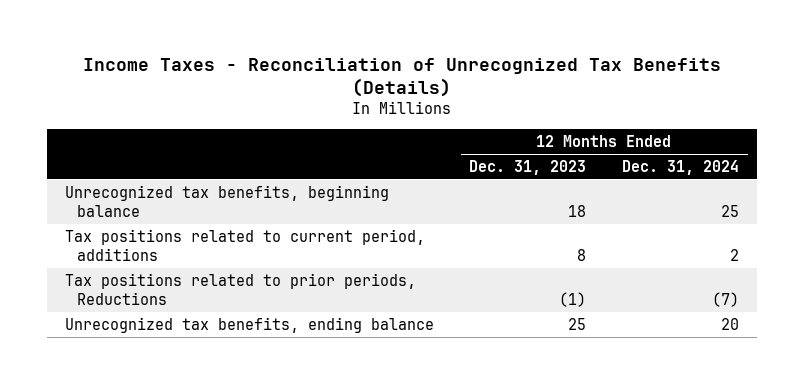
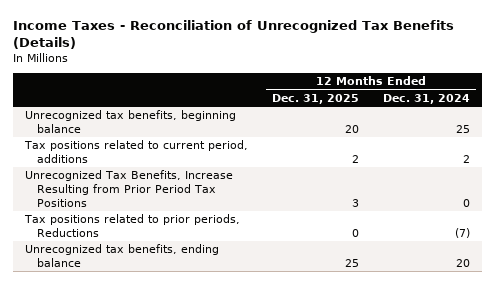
[469,159,587,175] Dec. 31, 2023 -> none
none -> [271,93,359,104] Dec. 31, 2025
none -> [24,170,233,207] Unrecognized Tax Benefits, Increase Resulting from Prior Period Tax Positions

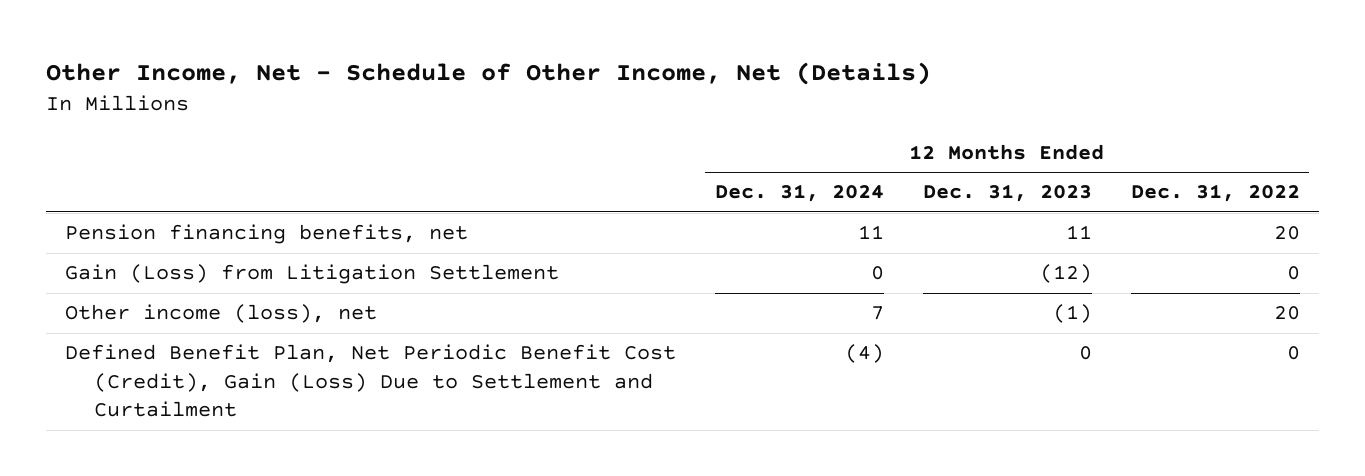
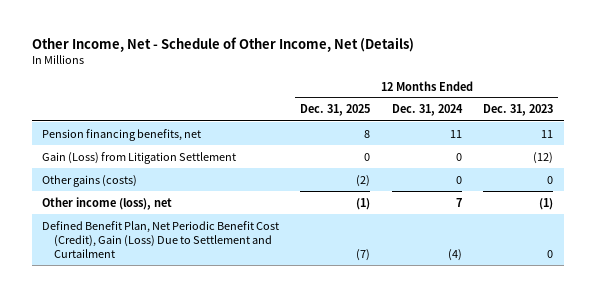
[1130,184,1300,203] Dec. 31, 2022 -> none
none -> [300,104,371,117] Dec. 31, 2025
none -> [42,174,138,187] Other gains (costs)

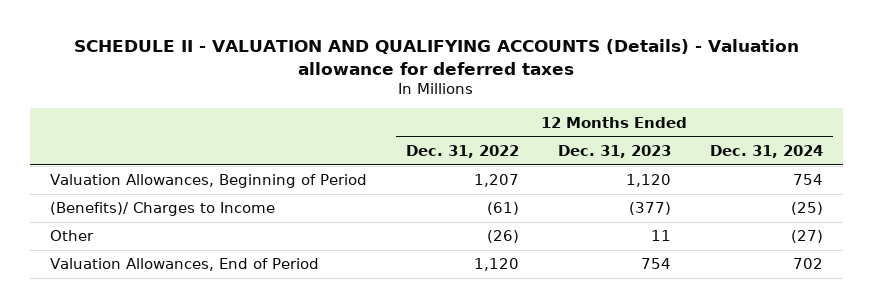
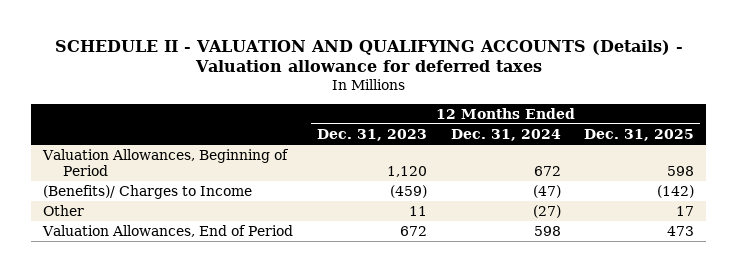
[405,144,519,158] Dec. 31, 2022 -> none
none -> [584,128,695,141] Dec. 31, 2025
[793,174,824,186] 754 -> [533,166,561,177] 672
[628,202,671,216] (377) -> [389,184,427,198] (459)
[791,202,824,216] (25) -> [532,184,561,198] (47)
[640,258,671,270] 754 -> [399,225,427,236] 672
[793,258,824,270] 702 -> [533,225,561,236] 598

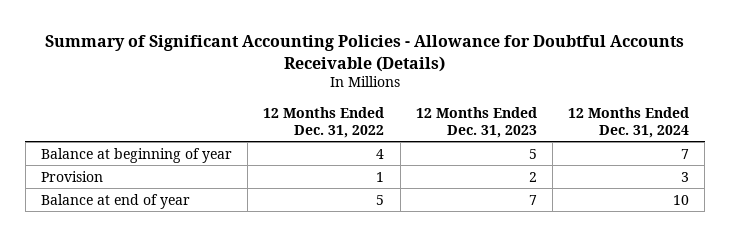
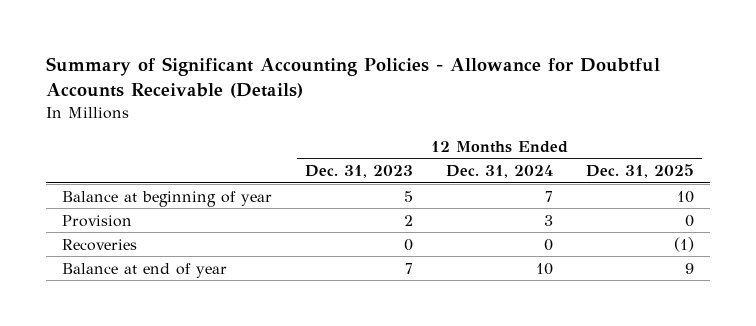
[263,106,385,138] 12 Months Ended Dec. 31, 2022 -> none
none -> [586,163,695,178] Dec. 31, 2025
none -> [62,238,138,251] Recoveries

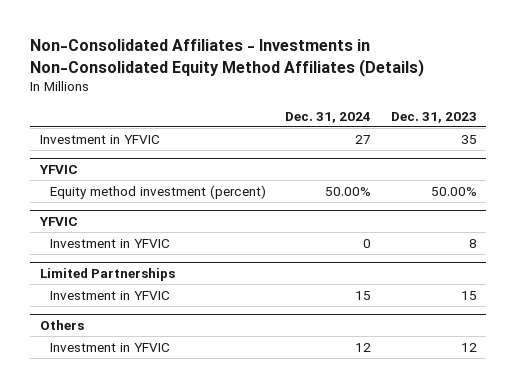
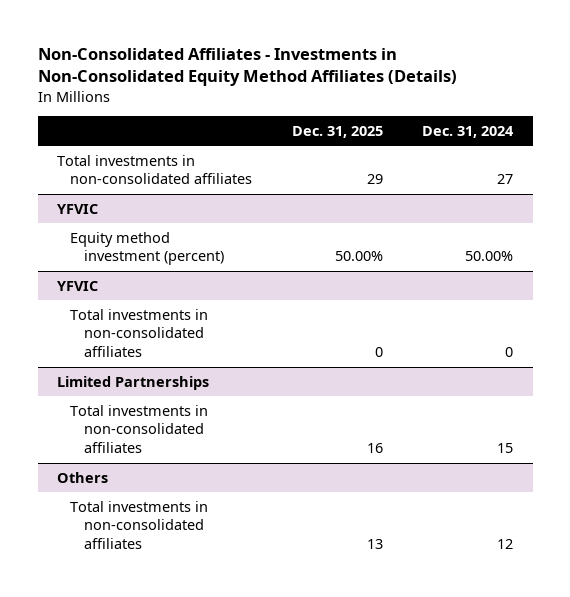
[390,111,477,123] Dec. 31, 2023 -> none
none -> [291,125,383,138] Dec. 31, 2025
[39,134,160,144] Investment in YFVIC -> [57,154,253,185] Total investments in non-consolidated affiliates
[49,238,170,248] Investment in YFVIC -> [70,308,209,358] Total investments in non-consolidated affiliates
[49,290,170,300] Investment in YFVIC -> [70,404,209,454] Total investments in non-consolidated affiliates
[49,342,170,352] Investment in YFVIC -> [70,500,209,550] Total investments in non-consolidated affiliates

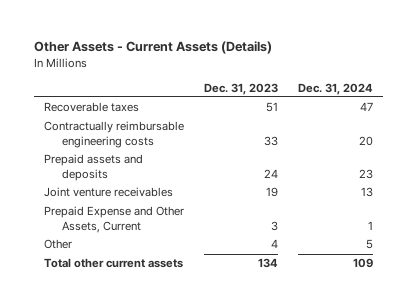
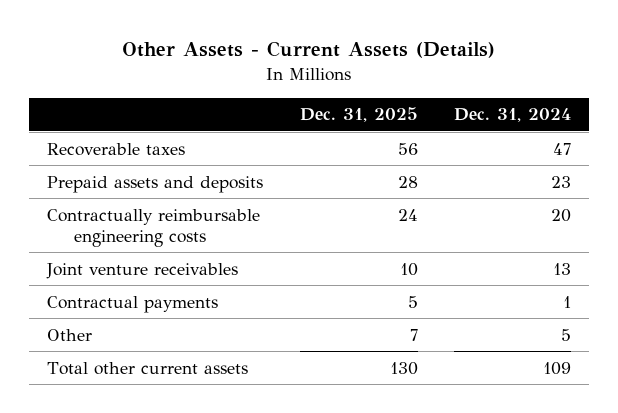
[204,82,279,95] Dec. 31, 2023 -> none
none -> [299,107,418,123] Dec. 31, 2025
[43,121,184,148] Contractually reimbursable engineering costs -> [47,208,261,247] Contractually reimbursable engineering costs
[43,206,184,233] Prepaid Expense and Other Assets, Current -> [47,295,219,313] Contractual payments

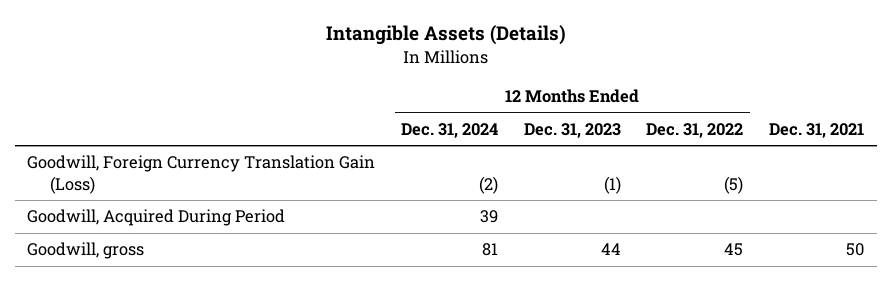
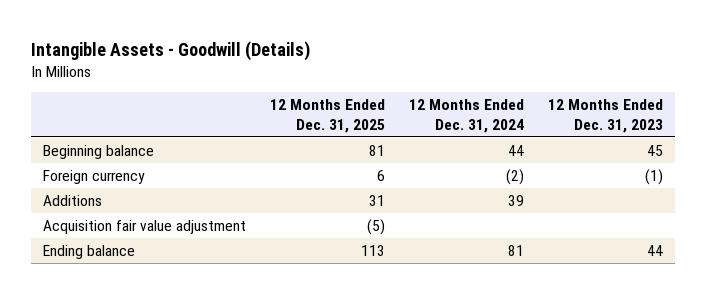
[325,25,566,46] Intangible Assets (Details) -> [31,40,311,61] Intangible Assets - Goodwill (Details)
[646,122,744,138] Dec. 31, 2022 -> none
[769,122,865,138] Dec. 31, 2021 -> none
none -> [269,99,385,133] 12 Months Ended Dec. 31, 2025
none -> [43,144,155,159] Beginning balance
[27,155,376,194] Goodwill, Foreign Currency Translation Gain (Loss) -> [43,169,146,184] Foreign currency
[27,209,286,227] Goodwill, Acquired During Period -> [43,194,103,206] Additions
none -> [43,219,247,234] Acquisition fair value adjustment
[27,242,145,260] Goodwill, gross -> [43,244,136,259] Ending balance

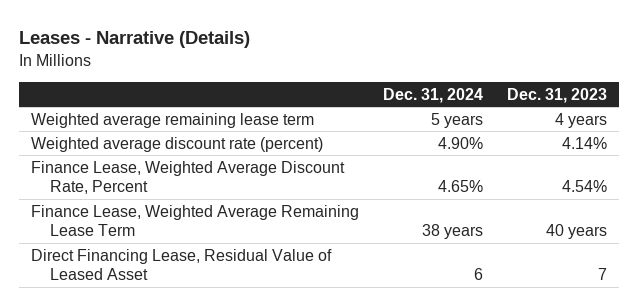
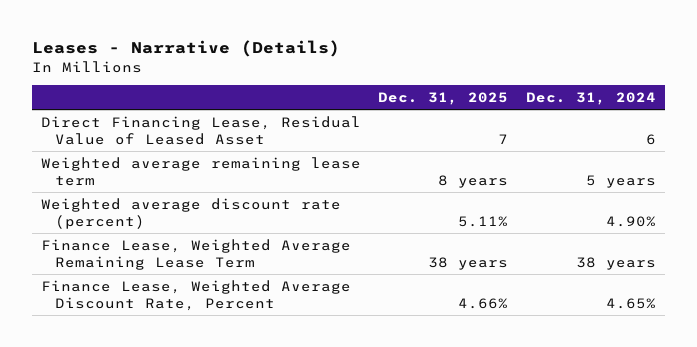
[506,87,607,103] Dec. 31, 2023 -> none
none -> [378,92,509,106] Dec. 31, 2025
[30,248,332,281] Direct Financing Lease, Residual Value of Leased Asset -> [40,115,361,145] Direct Financing Lease, Residual Value of Leased Asset
[30,160,345,195] Finance Lease, Weighted Average Discount Rate, Percent -> [40,279,351,311] Finance Lease, Weighted Average Discount Rate, Percent

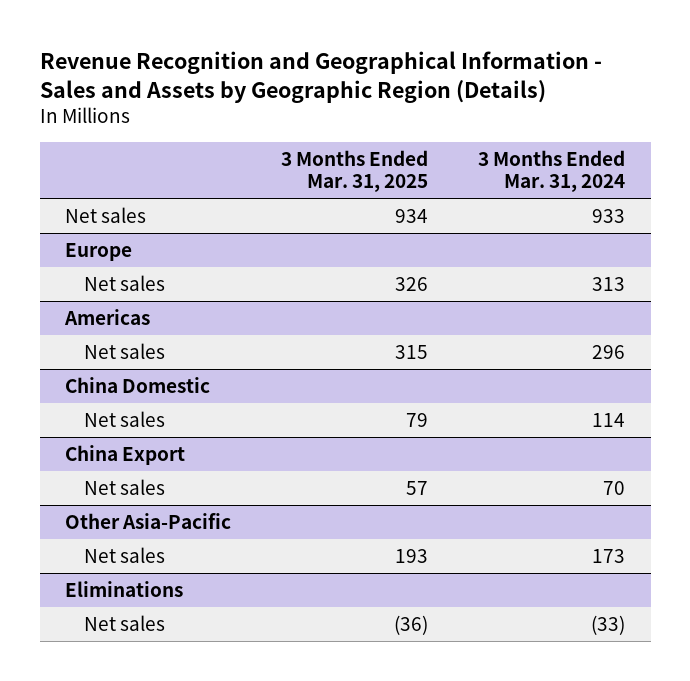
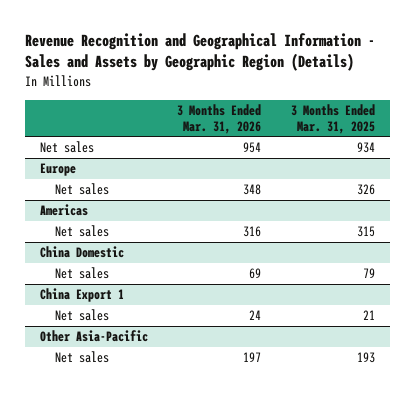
[478,150,626,193] 3 Months Ended Mar. 31, 2024 -> none
none -> [177,103,262,134] 3 Months Ended Mar. 31, 2026
[64,444,185,465] China Export -> [39,288,124,303] China Export 1
[406,480,429,495] 57 -> [363,310,376,321] 21
[64,580,183,597] Eliminations -> none
[84,614,166,631] Net sales -> none

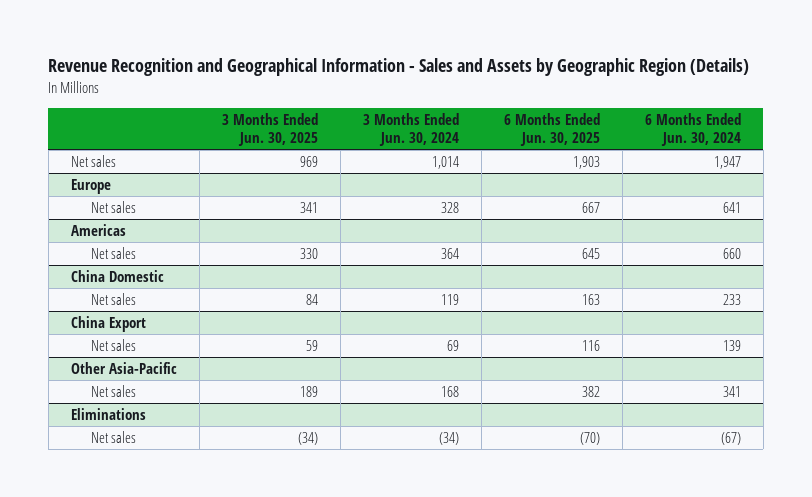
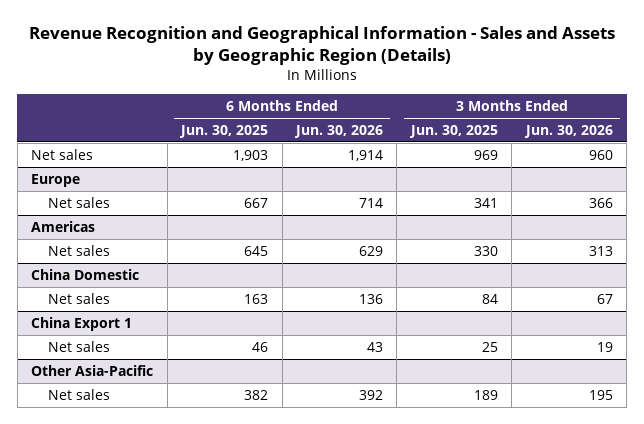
[362,112,459,146] 3 Months Ended Jun. 30, 2024 -> none
[644,112,741,146] 6 Months Ended Jun. 30, 2024 -> none
none -> [293,124,383,138] Jun. 30, 2026
none -> [523,124,613,138] Jun. 30, 2026
[70,316,146,333] China Export -> [31,316,133,331] China Export 1
[305,340,318,352] 59 -> [481,341,498,352] 25
[581,340,600,352] 116 -> [252,341,269,352] 46
[70,408,146,421] Eliminations -> none
[90,431,136,444] Net sales -> none

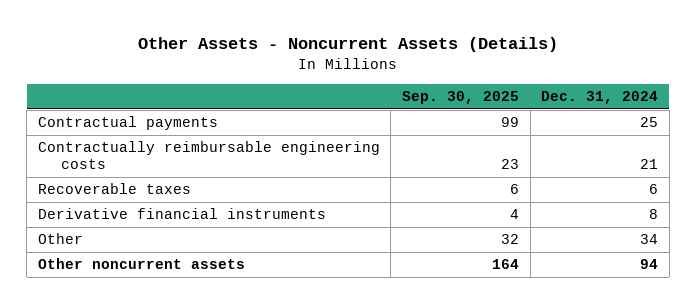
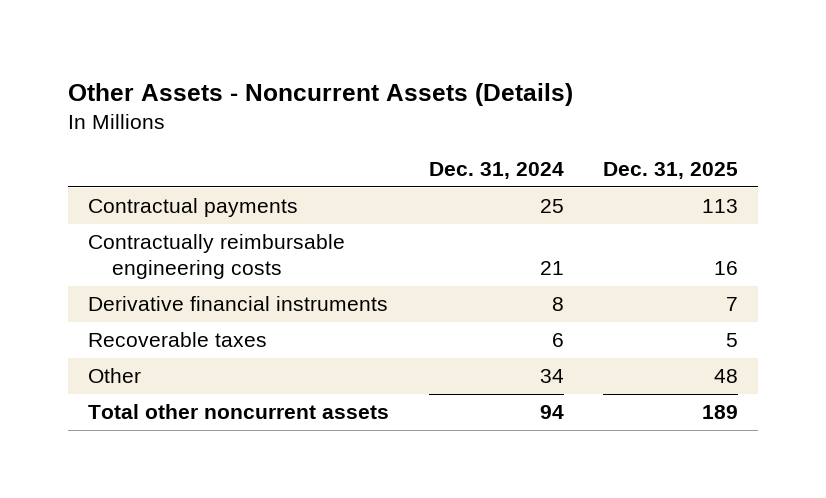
[401,90,519,104] Sep. 30, 2025 -> none
none -> [603,161,739,179] Dec. 31, 2025
[37,183,191,195] Recoverable taxes -> [87,332,267,348] Recoverable taxes
[37,258,245,270] Other noncurrent assets -> [87,404,389,420] Total other noncurrent assets

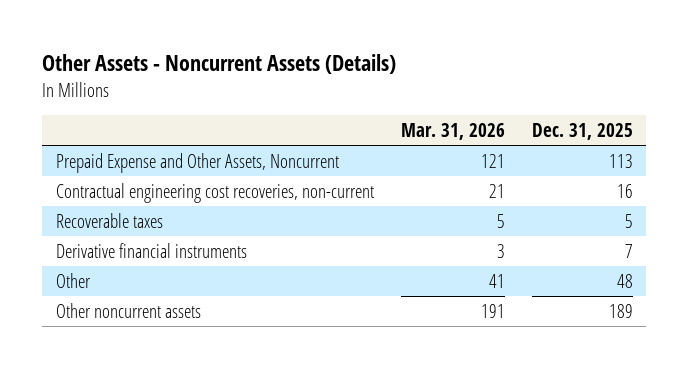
[428,161,564,179] Dec. 31, 2024 -> none
none -> [400,122,505,140] Mar. 31, 2026
[87,198,298,218] Contractual payments -> [55,152,339,173] Prepaid Expense and Other Assets, Noncurrent
[87,234,345,280] Contractually reimbursable engineering costs -> [55,182,374,203] Contractual engineering cost recoveries, non-current
[87,296,388,312] Derivative financial instruments -> [55,242,247,258] Derivative financial instruments
[87,404,389,420] Total other noncurrent assets -> [55,302,201,318] Other noncurrent assets

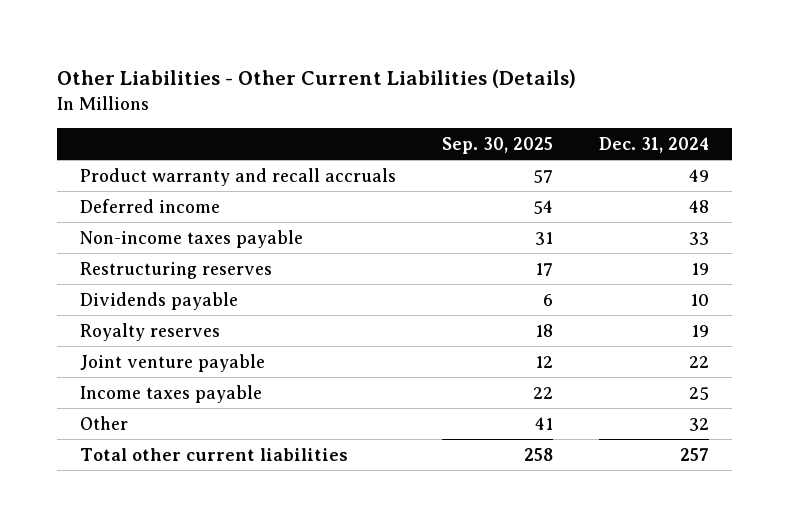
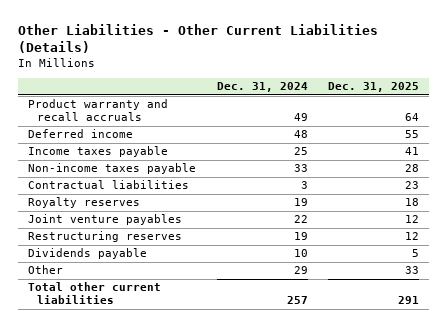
[442,136,554,154] Sep. 30, 2025 -> none
none -> [327,82,419,93] Dec. 31, 2025
[80,384,263,403] Income taxes payable -> [28,146,169,158] Income taxes payable
none -> [28,180,190,190] Contractual liabilities
[80,322,221,341] Royalty reserves -> [28,197,141,209] Royalty reserves
none -> [28,214,183,226] Joint venture payables
[80,353,266,372] Joint venture payable -> none
[688,417,709,431] 32 -> [293,266,308,275] 29

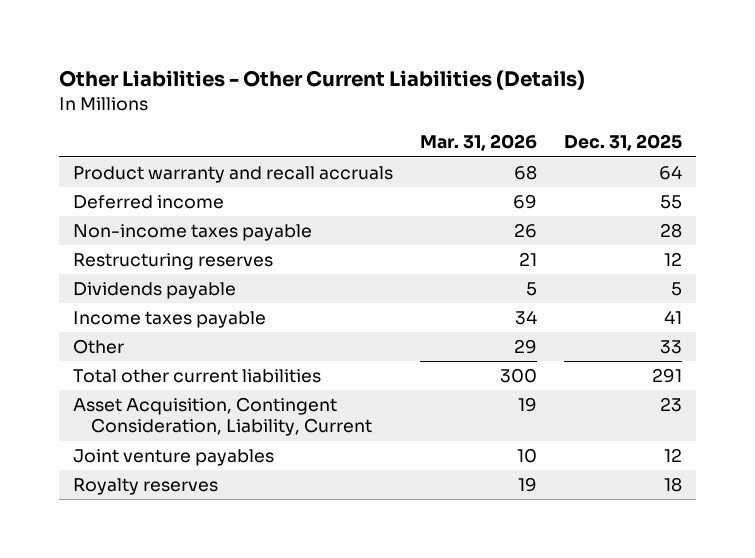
[216,82,308,93] Dec. 31, 2024 -> none
none -> [419,134,537,152] Mar. 31, 2026
[28,180,190,190] Contractual liabilities -> none
[28,146,169,158] Income taxes payable -> [72,310,266,328] Income taxes payable
none -> [72,396,372,437] Asset Acquisition, Contingent Consideration, Liability, Current
[28,214,183,226] Joint venture payables -> [72,448,274,466] Joint venture payables
[28,197,141,209] Royalty reserves -> [72,477,218,495] Royalty reserves

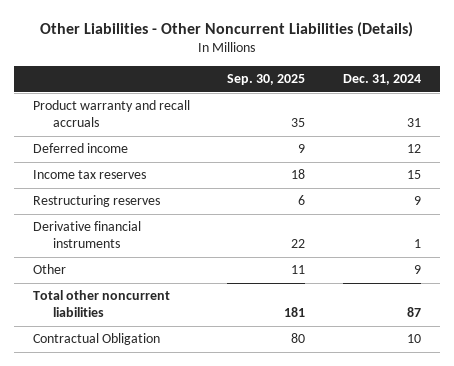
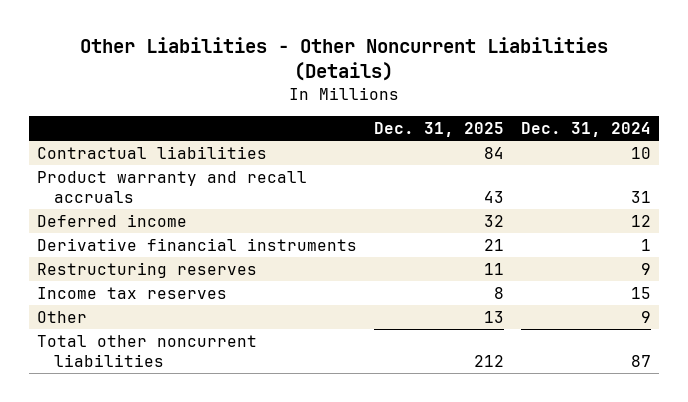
[227,74,306,86] Sep. 30, 2025 -> none
none -> [373,121,504,137] Dec. 31, 2025
none -> [37,145,268,159] Contractual liabilities
[32,195,160,208] Restructuring reserves -> [37,261,258,278] Restructuring reserves
[32,170,146,180] Income tax reserves -> [37,286,228,299] Income tax reserves
[32,333,160,346] Contractual Obligation -> none

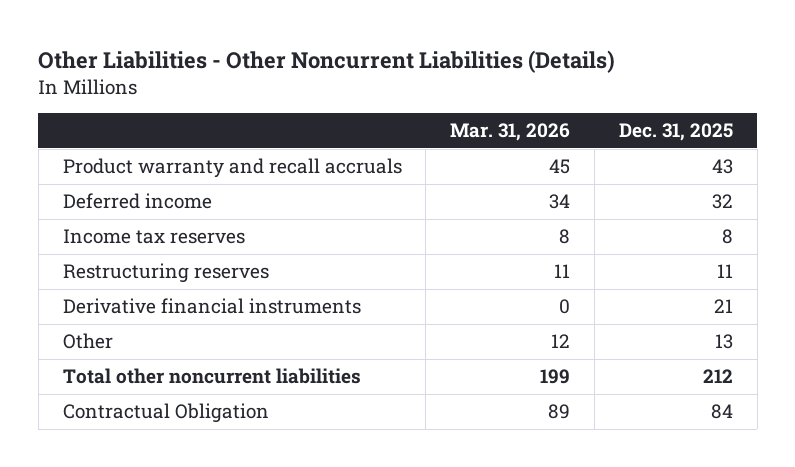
[520,121,651,137] Dec. 31, 2024 -> none
none -> [450,123,571,142] Mar. 31, 2026
[37,145,268,159] Contractual liabilities -> none
[37,261,258,278] Restructuring reserves -> [62,263,269,284] Restructuring reserves
[37,237,358,251] Derivative financial instruments -> [62,298,361,315] Derivative financial instruments
none -> [62,403,269,424] Contractual Obligation

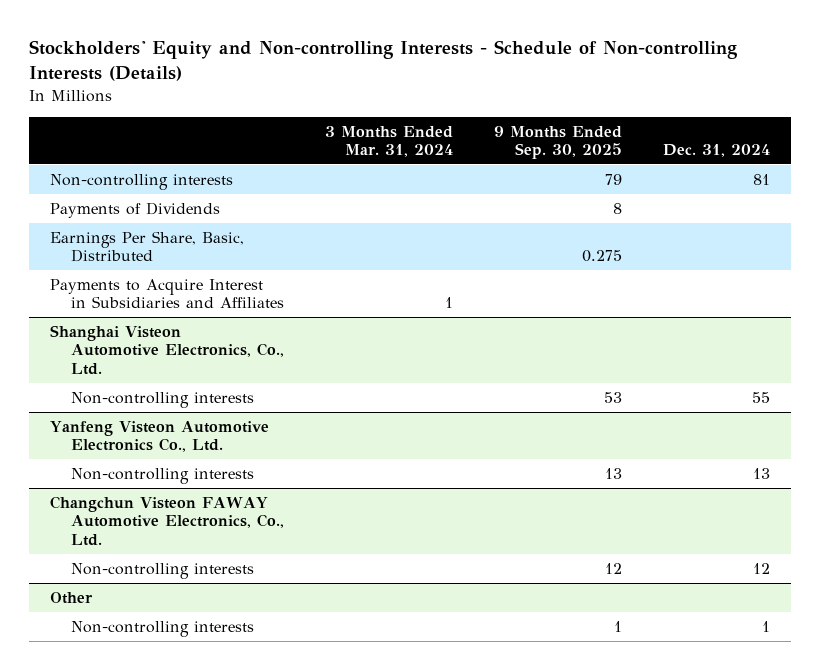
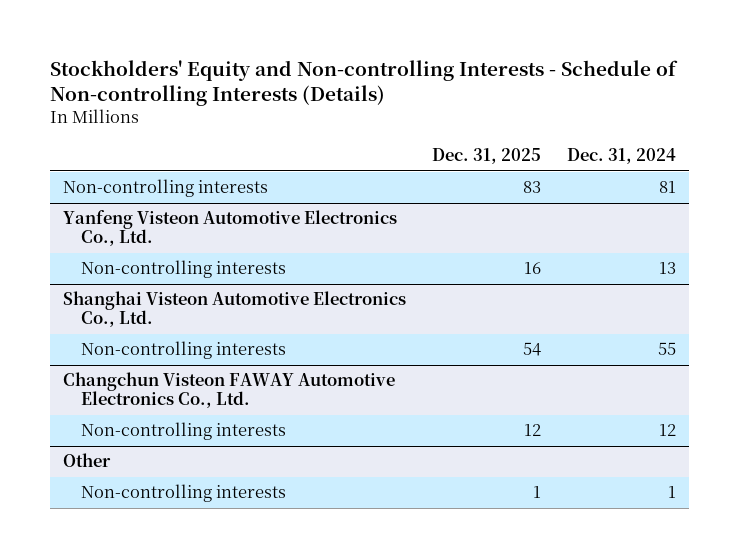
[324,125,453,158] 3 Months Ended Mar. 31, 2024 -> none
[493,125,622,160] 9 Months Ended Sep. 30, 2025 -> none
none -> [431,148,541,165] Dec. 31, 2025
[49,201,220,218] Payments of Dividends -> none
[49,230,244,263] Earnings Per Share, Basic, Distributed -> none
[49,278,284,309] Payments to Acquire Interest in Subsidiaries and Affiliates -> none
[49,324,284,376] Shanghai Visteon Automotive Electronics, Co., Ltd. -> none
[70,391,254,408] Non-controlling interests -> none
none -> [62,291,406,328] Shanghai Visteon Automotive Electronics Co., Ltd.
none -> [80,341,286,360] Non-controlling interests
[49,495,284,547] Changchun Visteon FAWAY Automotive Electronics, Co., Ltd. -> [62,372,395,409] Changchun Visteon FAWAY Automotive Electronics Co., Ltd.

